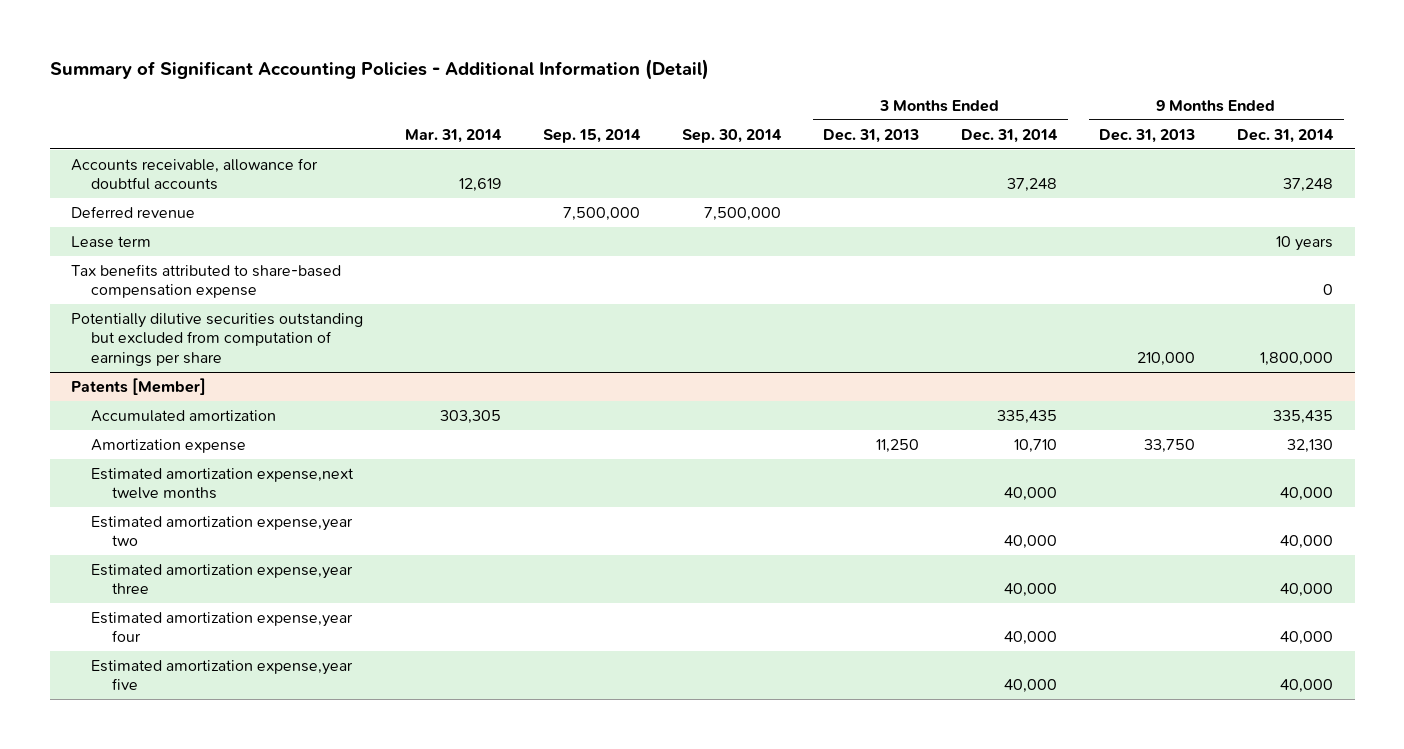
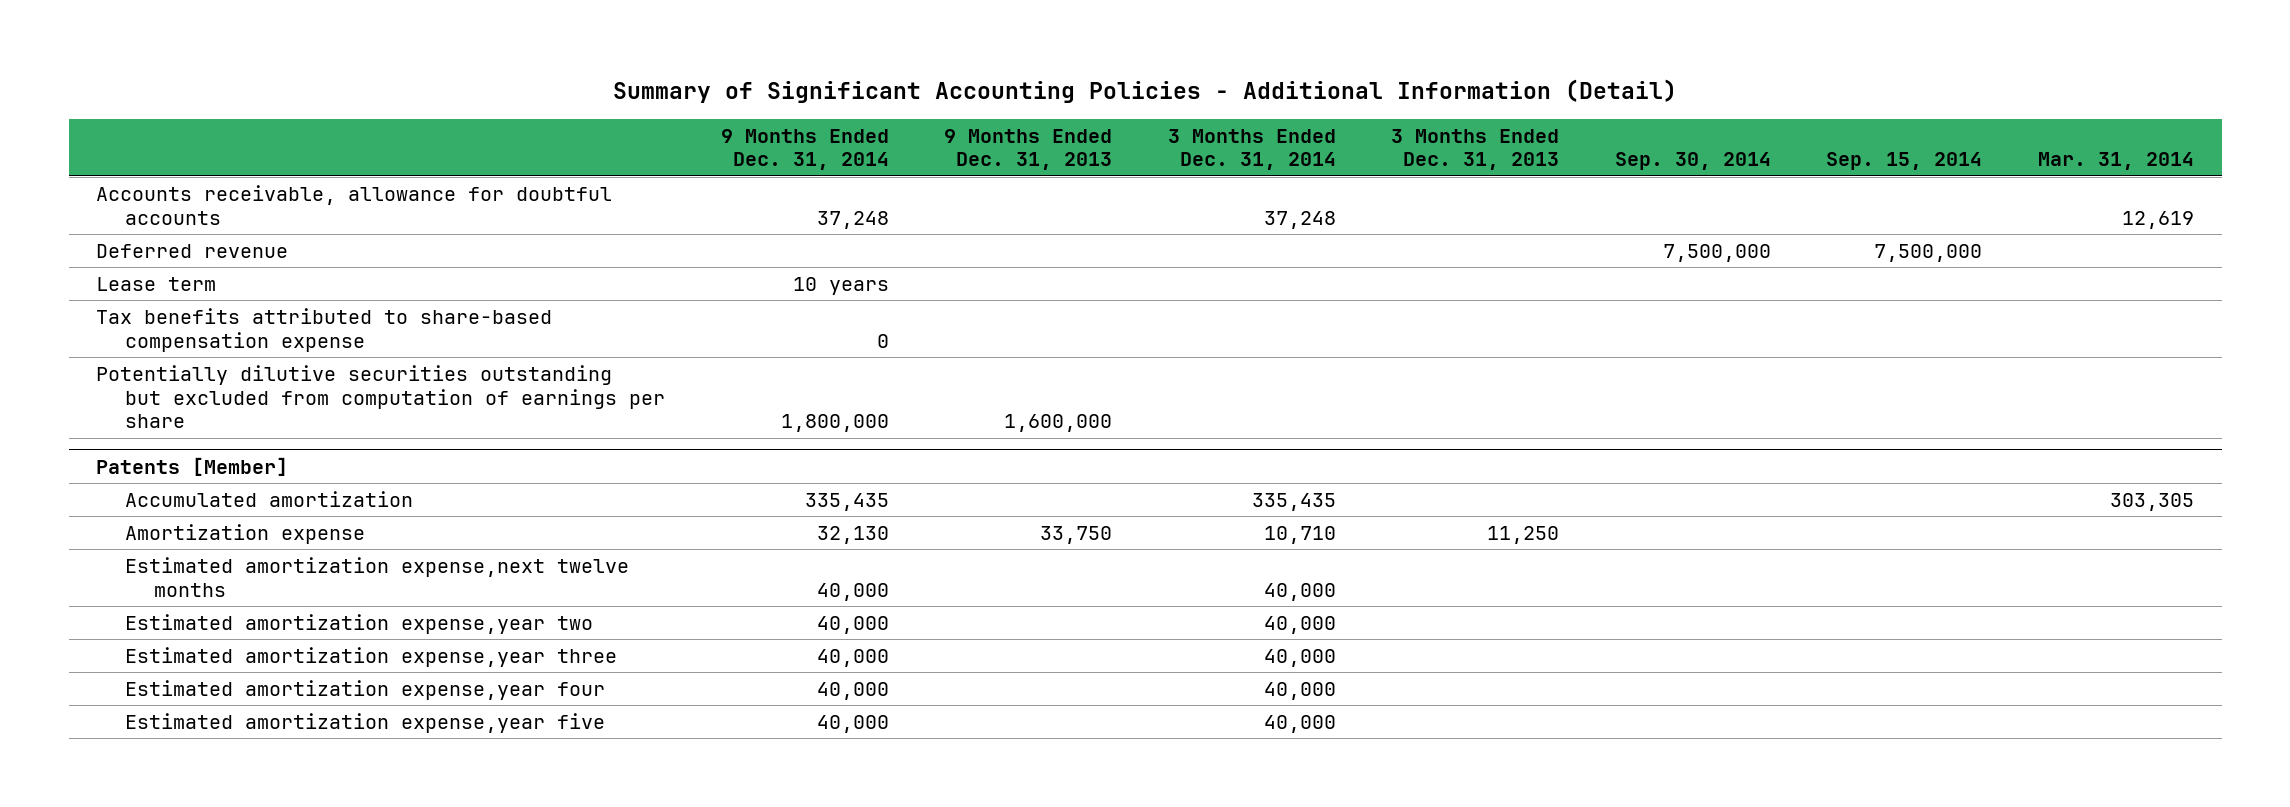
[1137,351,1196,366] 210,000 -> [1004,414,1113,433] 1,600,000

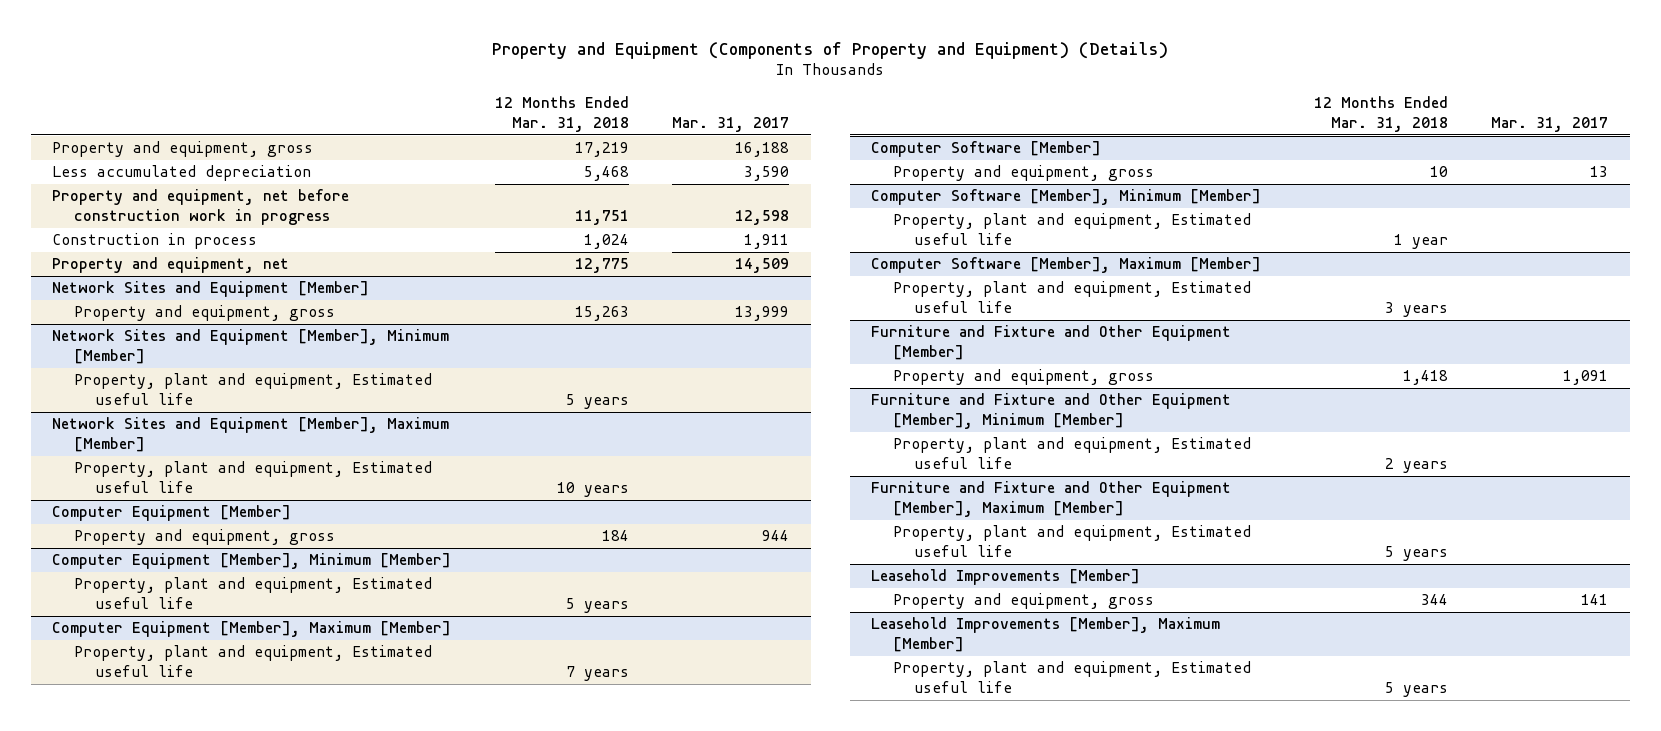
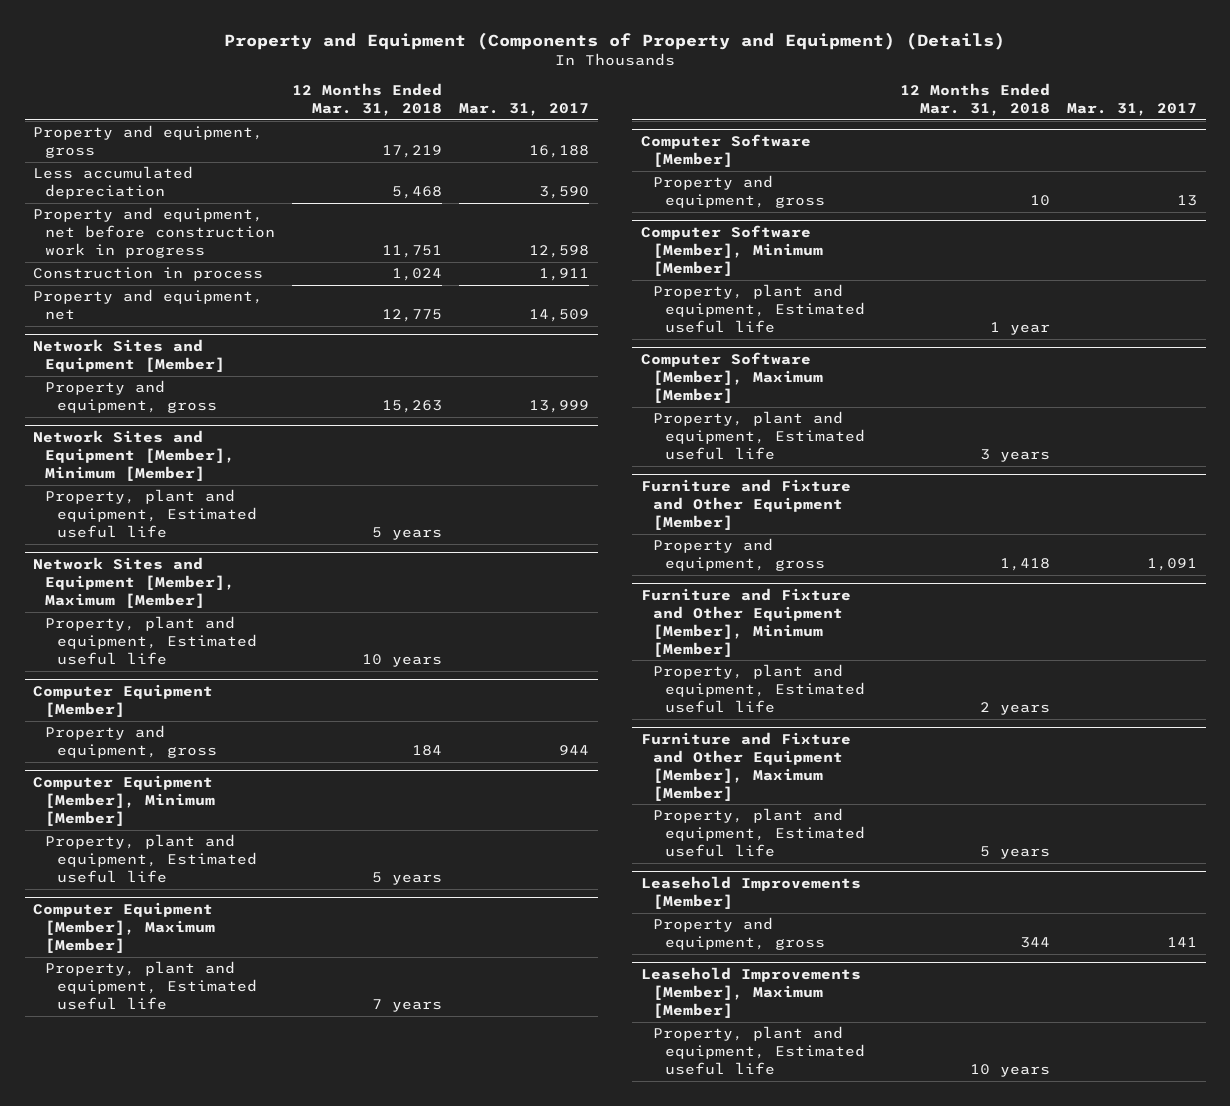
[1384,682,1448,698] 5 years -> [970,1063,1051,1077] 10 years

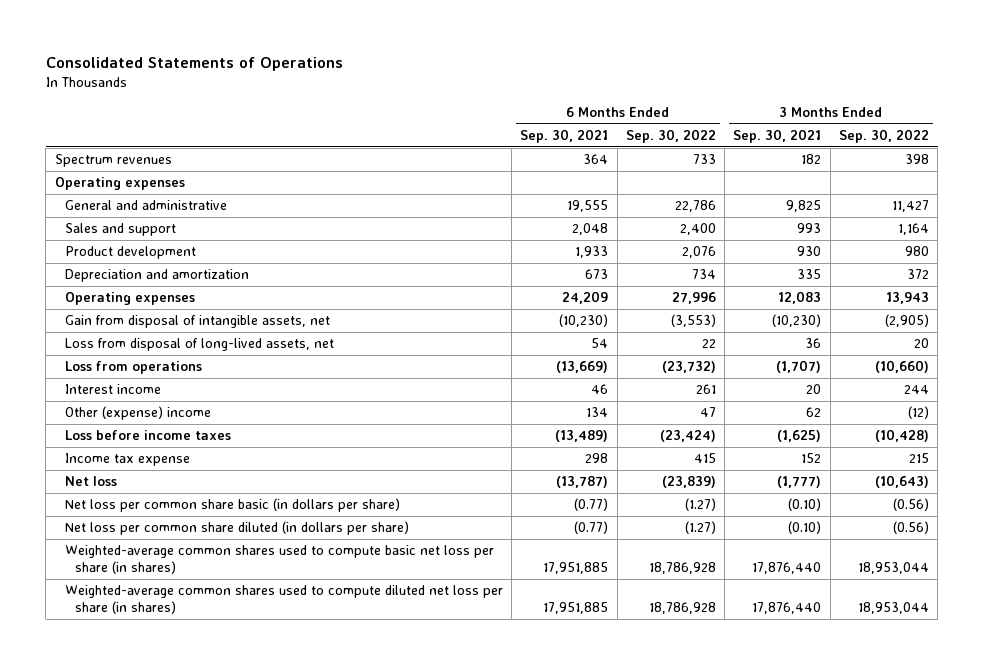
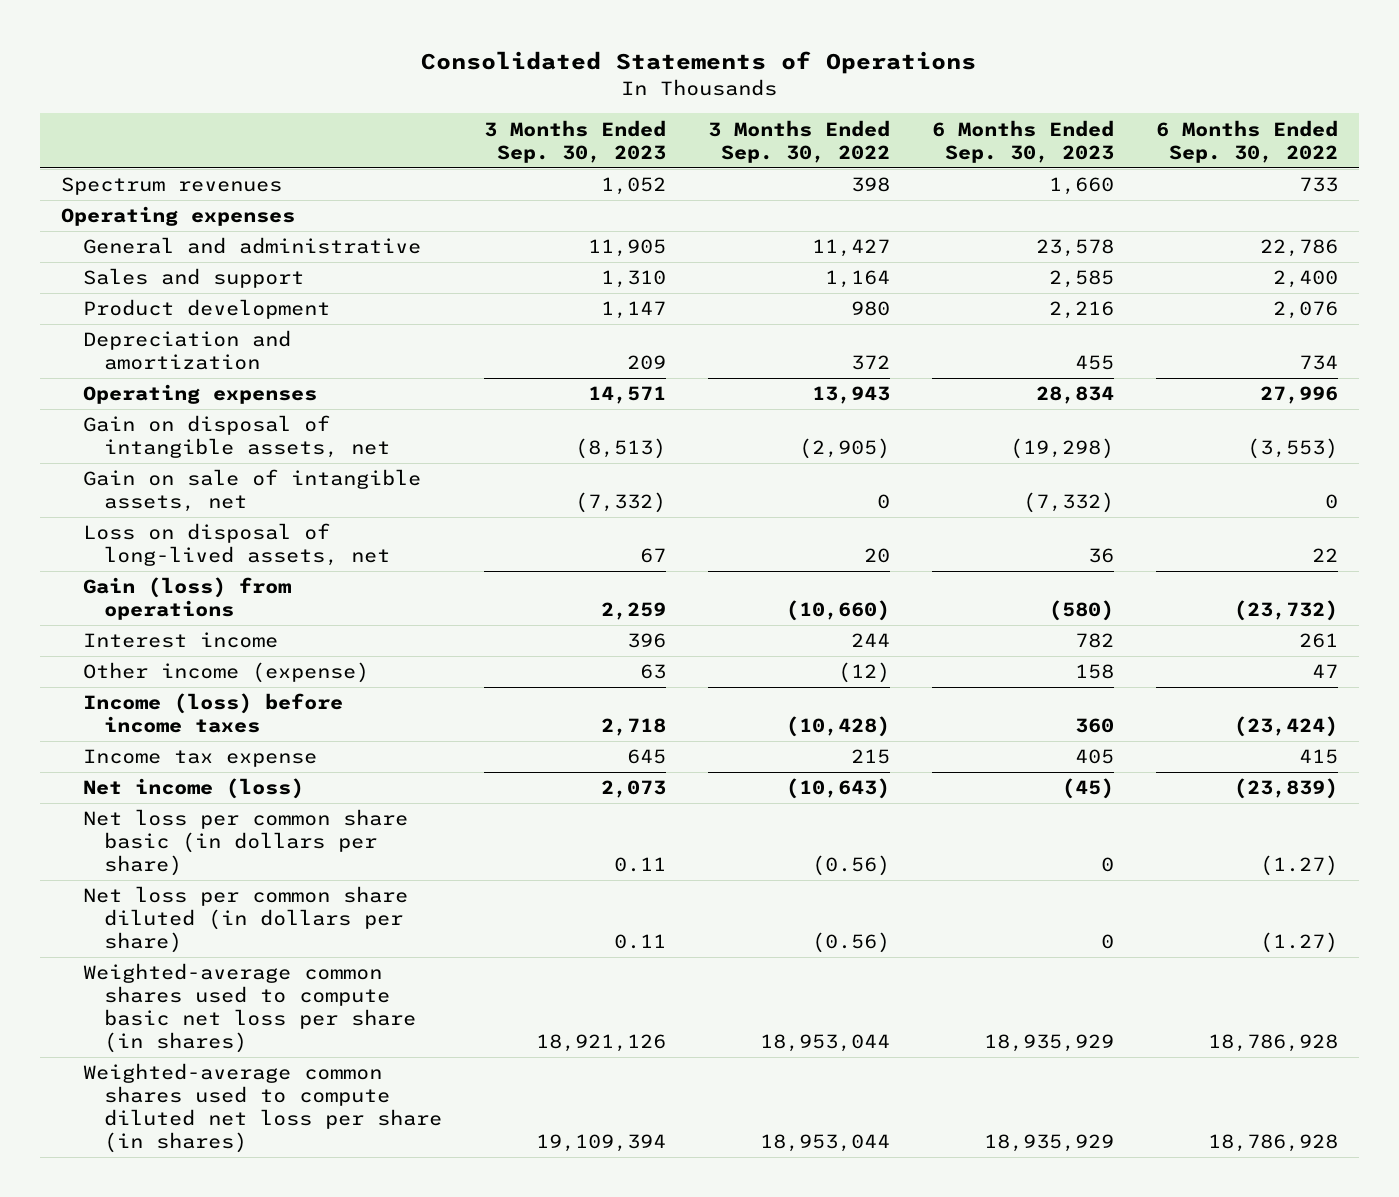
[520,129,609,144] Sep. 30, 2021 -> none
[733,129,822,144] Sep. 30, 2021 -> none
none -> [484,119,667,163] 3 Months Ended Sep. 30, 2023
none -> [931,119,1114,163] 6 Months Ended Sep. 30, 2023
[64,315,330,329] Gain from disposal of intangible assets, net -> [82,415,391,459] Gain on disposal of intangible assets, net
none -> [82,469,421,513] Gain on sale of intangible assets, net
[64,338,334,352] Loss from disposal of long-lived assets, net -> [82,523,391,567] Loss on disposal of long-lived assets, net
[64,361,202,375] Loss from operations -> [82,577,291,621] Gain (loss) from operations
[64,406,211,421] Other (expense) income -> [82,662,369,684] Other income (expense)
[64,430,231,441] Loss before income taxes -> [82,693,343,734] Income (loss) before income taxes
[64,476,117,487] Net loss -> [82,778,304,800] Net income (loss)

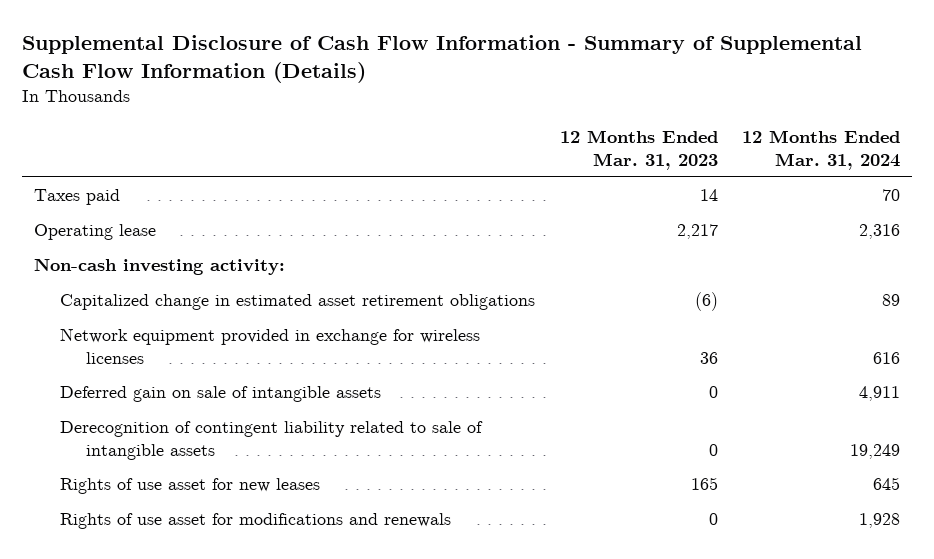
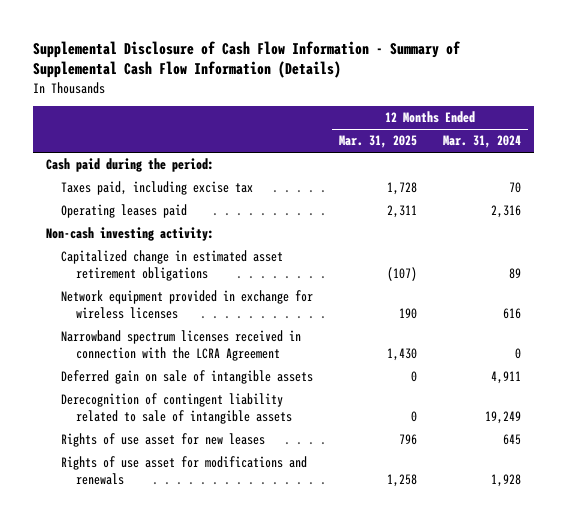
[559,130,718,170] 12 Months Ended Mar. 31, 2023 -> none
none -> [339,135,418,149] Mar. 31, 2025
none -> [45,158,214,173] Cash paid during the period:
[34,189,121,206] Taxes paid -> [60,181,253,196] Taxes paid, including excise tax
[34,224,157,241] Operating lease -> [60,204,187,219] Operating leases paid
none -> [60,330,301,361] Narrowband spectrum licenses received in connection with the LCRA Agreement

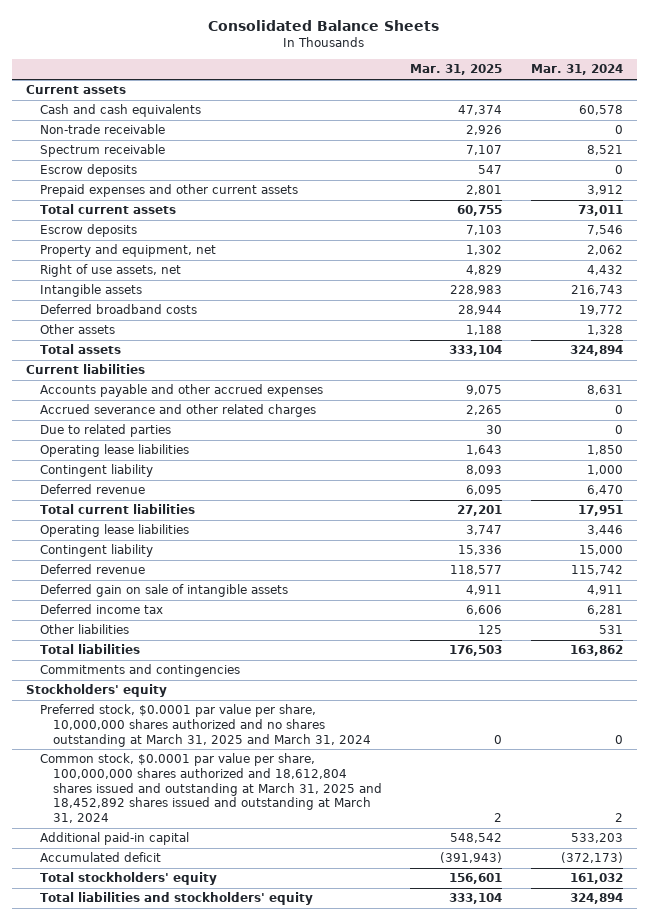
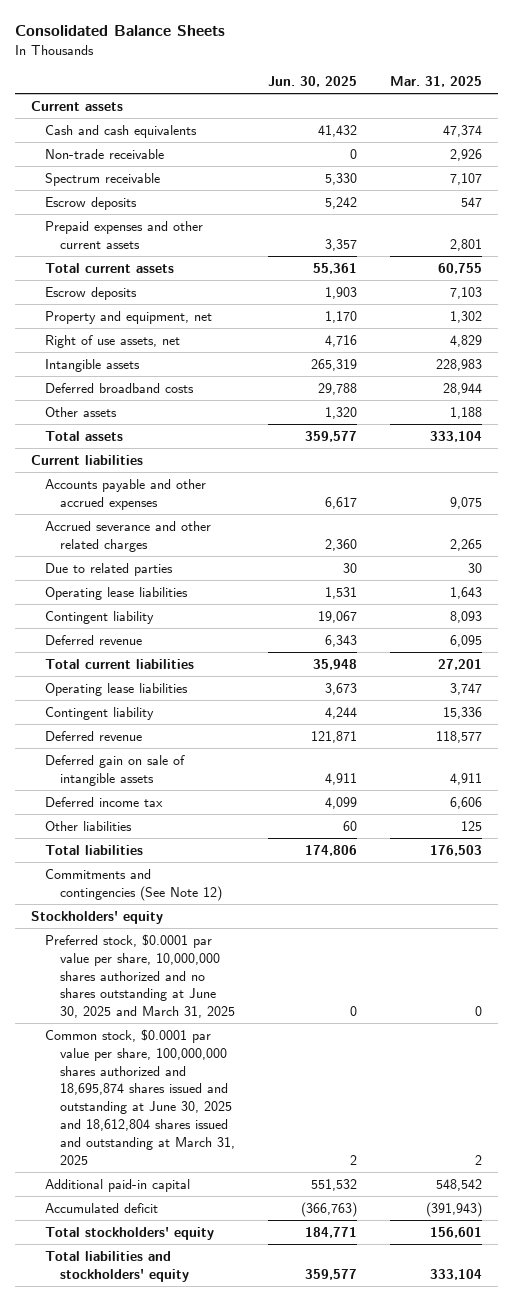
[530,64,623,76] Mar. 31, 2024 -> none
none -> [267,76,357,88] Jun. 30, 2025
[39,664,240,678] Commitments and contingencies -> [45,868,222,901] Commitments and contingencies (See Note 12)
[39,704,371,747] Preferred stock, $0.0001 par value per share, 10,000,000 shares authorized and no shares outstanding at March 31, 2025 and March 31, 2024 -> [45,933,235,1019] Preferred stock, $0.0001 par value per share, 10,000,000 shares authorized and no shares outstanding at June 30, 2025 and March 31, 2025
[39,753,382,824] Common stock, $0.0001 par value per share, 100,000,000 shares authorized and 18,612,804 shares issued and outstanding at March 31, 2025 and 18,452,892 shares issued and outstanding at March 31, 2024 -> [45,1028,235,1165] Common stock, $0.0001 par value per share, 100,000,000 shares authorized and 18,695,874 shares issued and outstanding at June 30, 2025 and 18,612,804 shares issued and outstanding at March 31, 2025

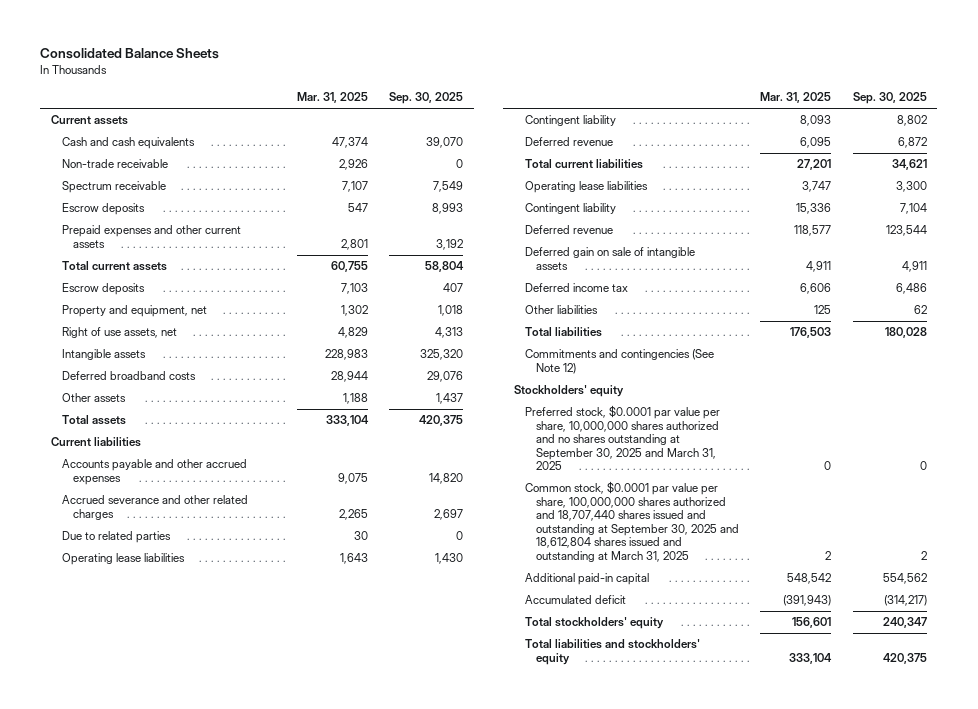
[267,76,357,88] Jun. 30, 2025 -> none
none -> [389,92,464,105] Sep. 30, 2025
[45,933,235,1019] Preferred stock, $0.0001 par value per share, 10,000,000 shares authorized and no shares outstanding at June 30, 2025 and March 31, 2025 -> [524,405,720,471] Preferred stock, $0.0001 par value per share, 10,000,000 shares authorized and no shares outstanding at September 30, 2025 and March 31, 2025
[45,1028,235,1165] Common stock, $0.0001 par value per share, 100,000,000 shares authorized and 18,695,874 shares issued and outstanding at June 30, 2025 and 18,612,804 shares issued and outstanding at March 31, 2025 -> [524,481,739,562] Common stock, $0.0001 par value per share, 100,000,000 shares authorized and 18,707,440 shares issued and outstanding at September 30, 2025 and 18,612,804 shares issued and outstanding at March 31, 2025

